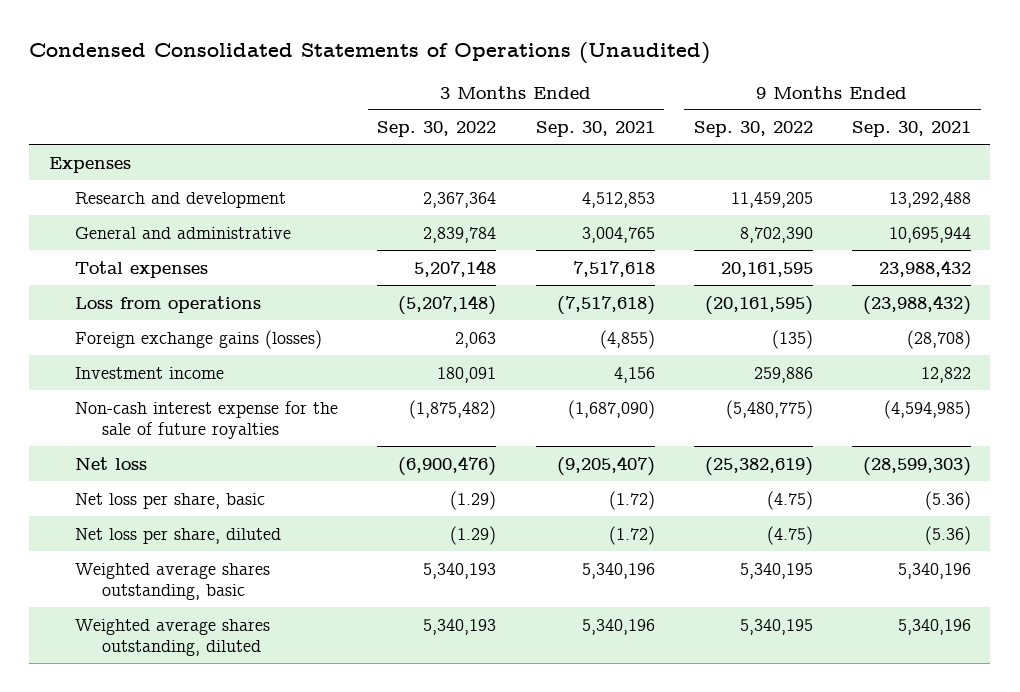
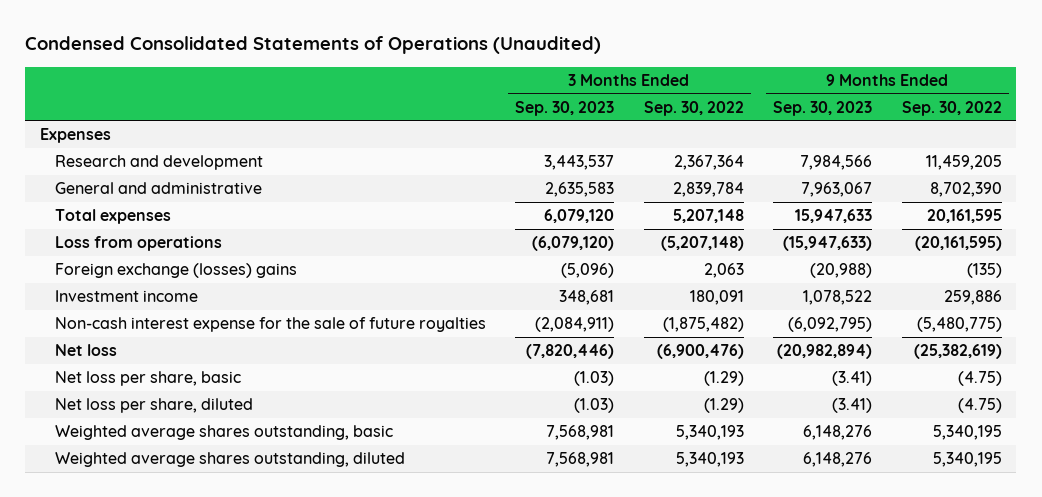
[535,121,655,138] Sep. 30, 2021 -> none
[851,121,971,138] Sep. 30, 2021 -> none
none -> [515,100,615,116] Sep. 30, 2023
none -> [773,100,873,116] Sep. 30, 2023
[75,329,323,349] Foreign exchange gains (losses) -> [54,263,297,279] Foreign exchange (losses) gains

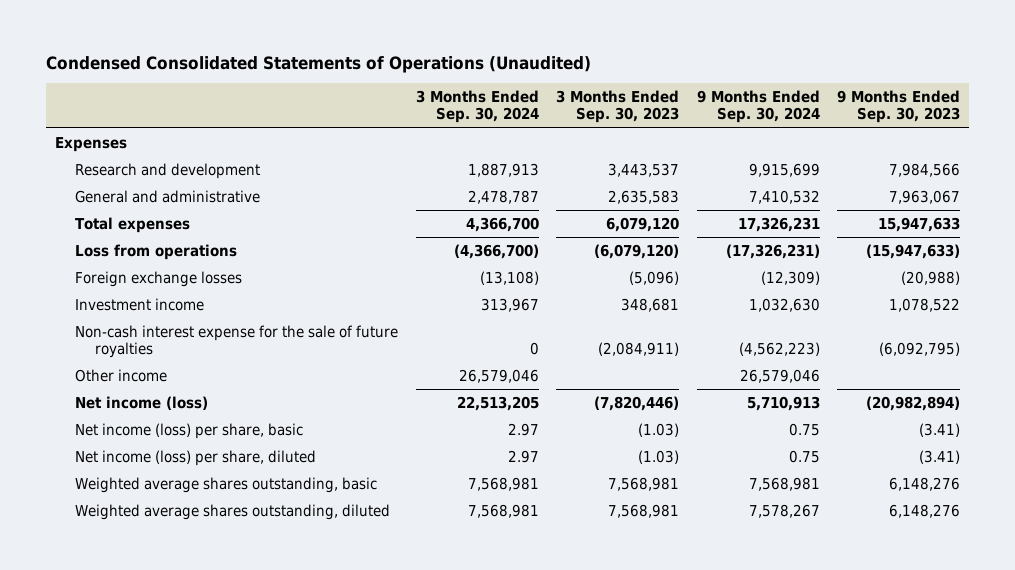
[643,100,744,116] Sep. 30, 2022 -> none
[901,100,1002,116] Sep. 30, 2022 -> none
none -> [415,90,539,124] 3 Months Ended Sep. 30, 2024
none -> [696,90,820,124] 9 Months Ended Sep. 30, 2024
[54,263,297,279] Foreign exchange (losses) gains -> [75,270,243,287] Foreign exchange losses
none -> [75,368,168,382] Other income
[54,344,117,357] Net loss -> [75,395,209,410] Net income (loss)
[54,371,241,387] Net loss per share, basic -> [75,422,304,439] Net income (loss) per share, basic
[54,398,253,414] Net loss per share, diluted -> [75,449,317,466] Net income (loss) per share, diluted

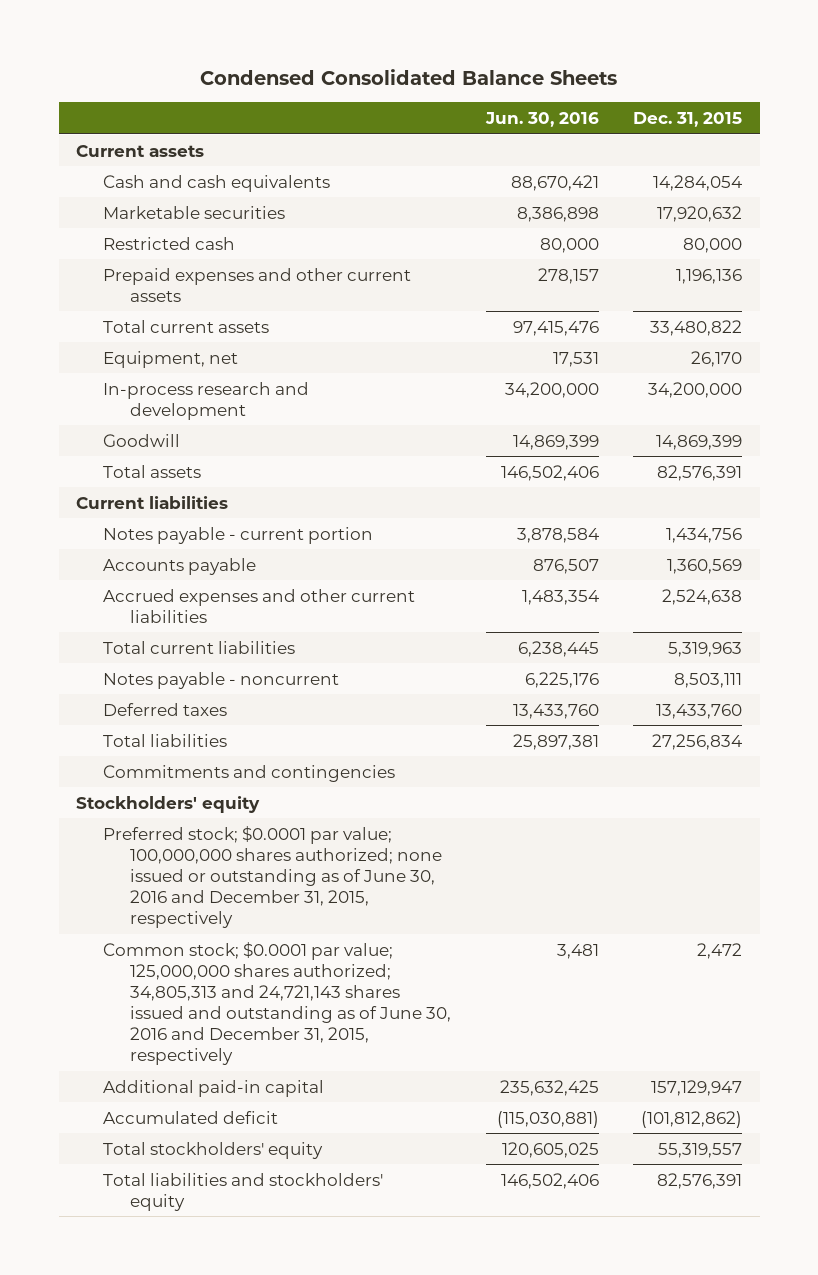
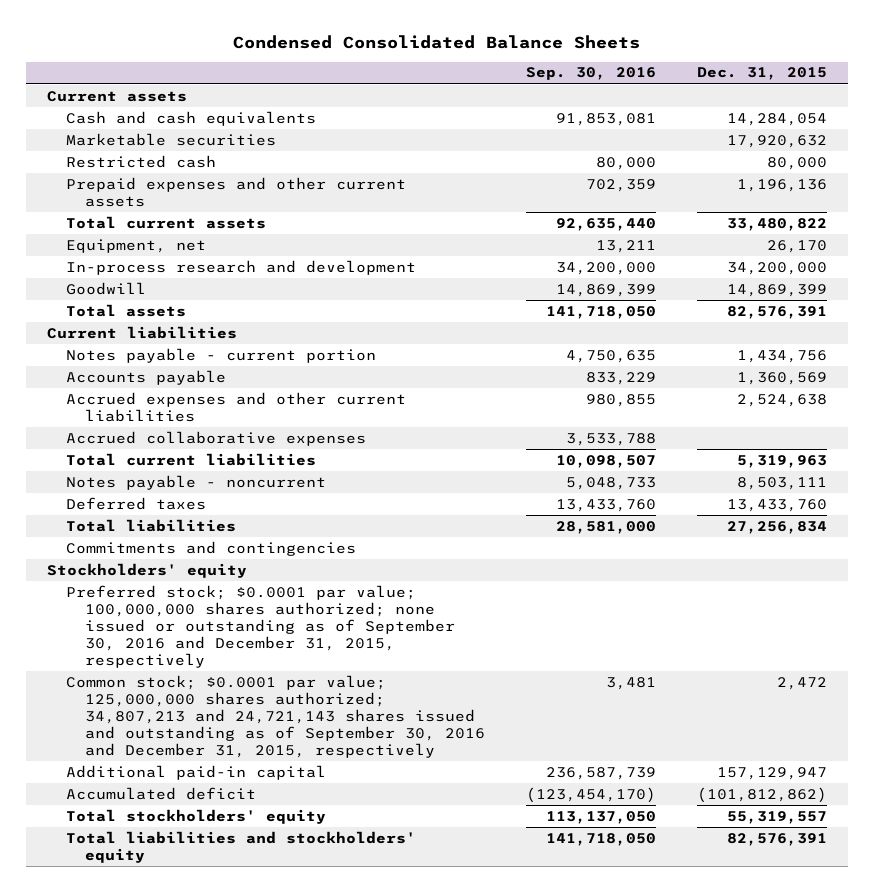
[484,112,599,128] Jun. 30, 2016 -> none
none -> [525,67,656,81] Sep. 30, 2016
none -> [65,430,366,446] Accrued collaborative expenses
[103,825,442,929] Preferred stock; $0.0001 par value; 100,000,000 shares authorized; none issued or outstanding as of June 30, 2016 and December 31, 2015, respectively -> [65,584,455,668] Preferred stock; $0.0001 par value; 100,000,000 shares authorized; none issued or outstanding as of September 30, 2016 and December 31, 2015, respectively
[103,941,451,1066] Common stock; $0.0001 par value; 125,000,000 shares authorized; 34,805,313 and 24,721,143 shares issued and outstanding as of June 30, 2016 and December 31, 2015, respectively -> [65,674,485,758] Common stock; $0.0001 par value; 125,000,000 shares authorized; 34,807,213 and 24,721,143 shares issued and outstanding as of September 30, 2016 and December 31, 2015, respectively

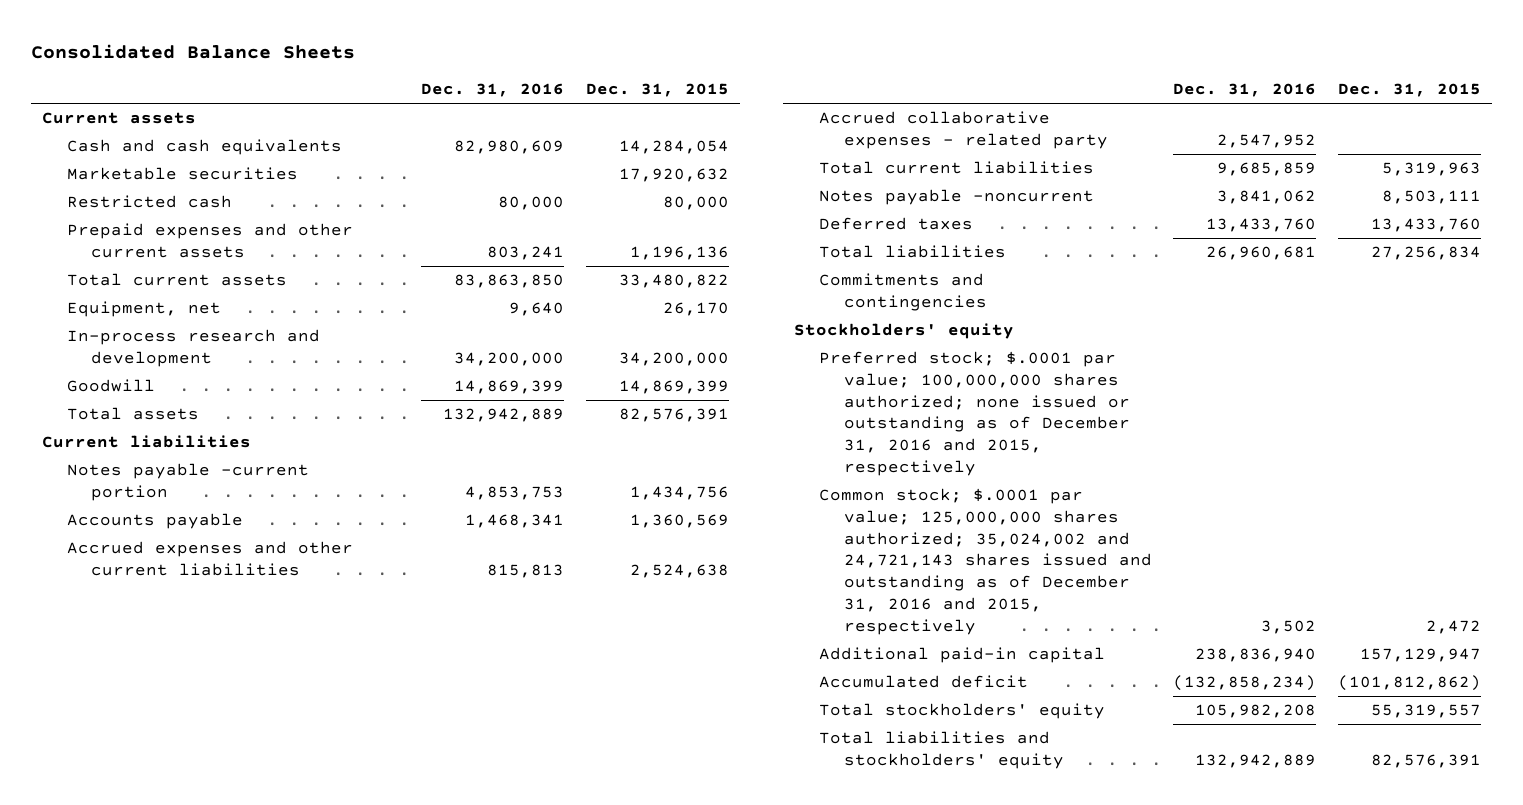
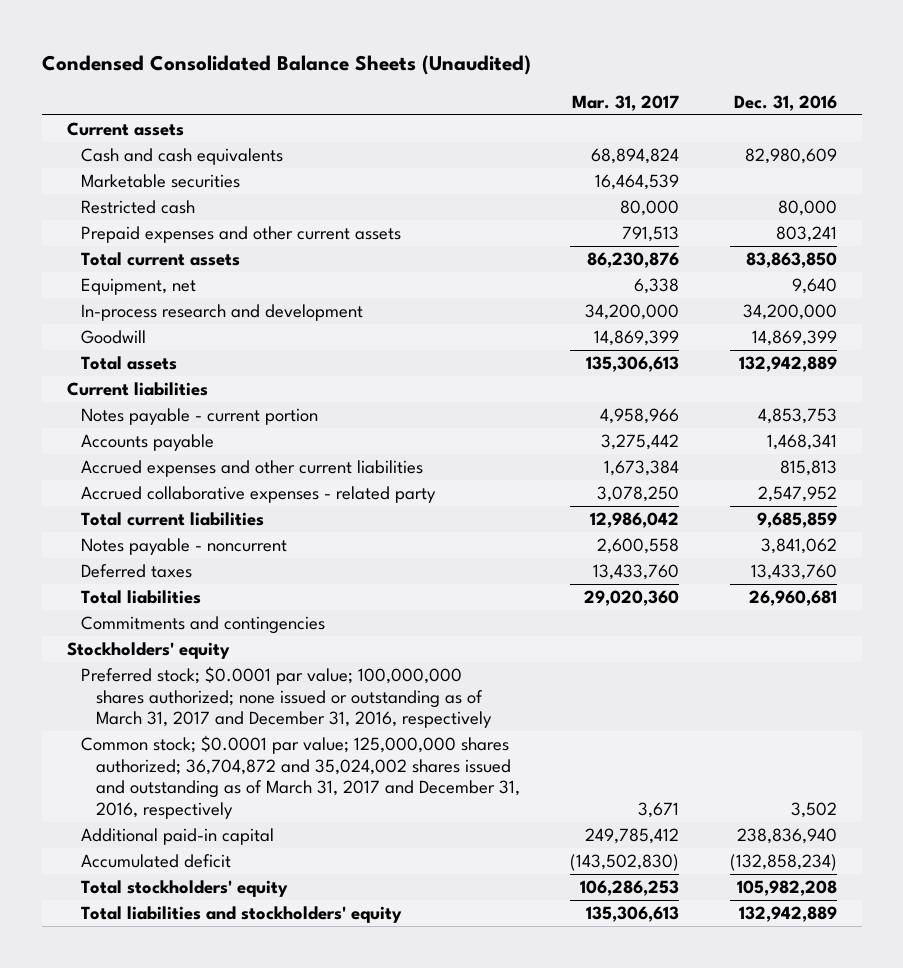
[30,43,355,59] Consolidated Balance Sheets -> [41,55,531,76] Condensed Consolidated Balance Sheets (Unaudited)
[585,83,729,98] Dec. 31, 2015 -> none
none -> [572,94,680,111] Mar. 31, 2017
[66,463,309,502] Notes payable -current portion -> [81,408,319,426] Notes payable - current portion
[818,189,1094,206] Notes payable -noncurrent -> [81,538,288,556] Notes payable - noncurrent
[818,351,1130,476] Preferred stock; $.0001 par value; 100,000,000 shares authorized; none issued or outstanding as of December 31, 2016 and 2015, respectively -> [81,666,493,729] Preferred stock; $0.0001 par value; 100,000,000 shares authorized; none issued or outstanding as of March 31, 2017 and December 31, 2016, respectively
[818,488,1152,635] Common stock; $.0001 par value; 125,000,000 shares authorized; 35,024,002 and 24,721,143 shares issued and outstanding as of December 31, 2016 and 2015, respectively -> [81,735,521,819] Common stock; $0.0001 par value; 125,000,000 shares authorized; 36,704,872 and 35,024,002 shares issued and outstanding as of March 31, 2017 and December 31, 2016, respectively

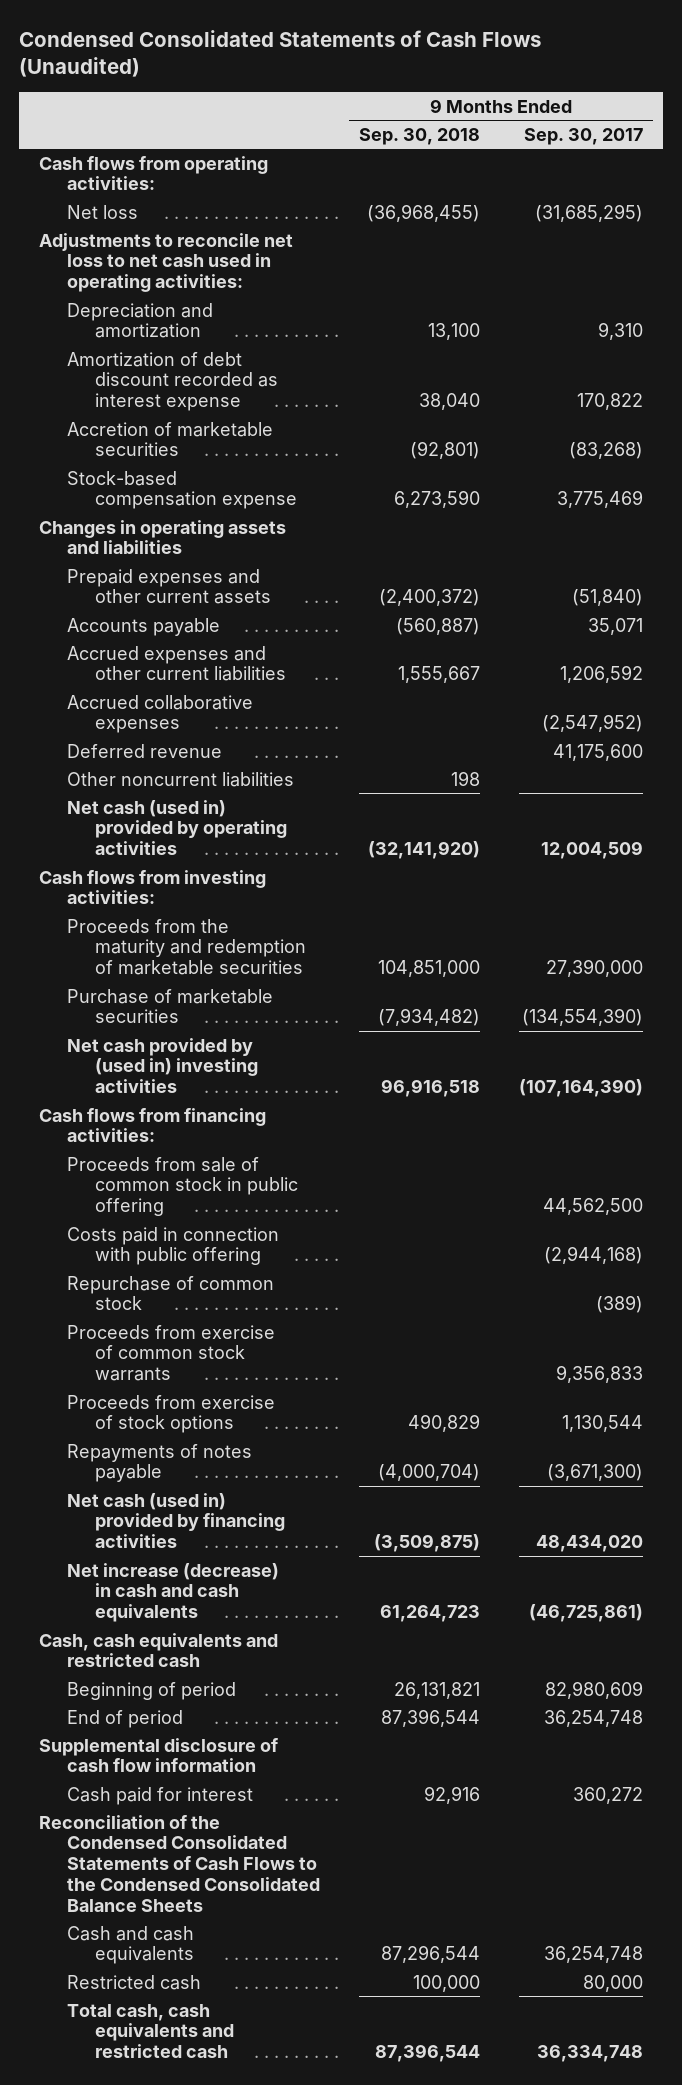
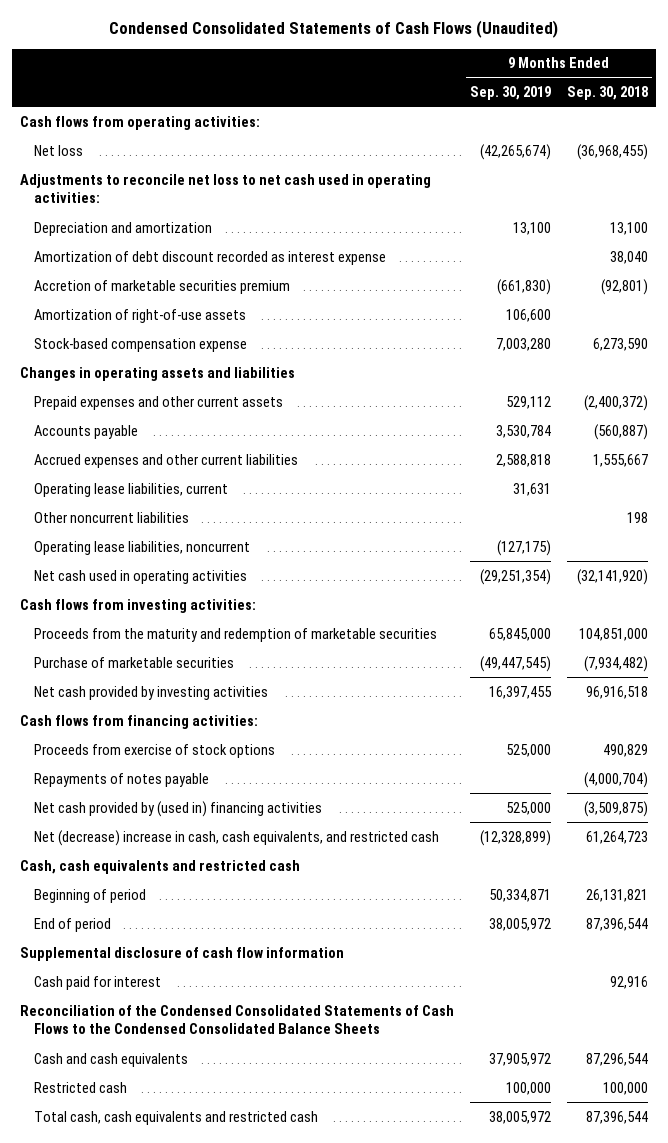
[524,127,644,145] Sep. 30, 2017 -> none
none -> [470,86,552,101] Sep. 30, 2019
[66,421,273,457] Accretion of marketable securities -> [34,279,291,294] Accretion of marketable securities premium
none -> [34,308,247,323] Amortization of right-of-use assets
[66,694,253,734] Accrued collaborative expenses -> none
[66,743,222,758] Deferred revenue -> none
none -> [34,482,229,497] Operating lease liabilities, current
none -> [34,540,251,555] Operating lease liabilities, noncurrent
[66,799,287,856] Net cash (used in) provided by operating activities -> [34,569,248,584] Net cash used in operating activities
[66,1037,258,1094] Net cash provided by (used in) investing activities -> [34,685,269,700] Net cash provided by investing activities
[66,1156,298,1217] Proceeds from sale of common stock in public offering -> none
[66,1226,279,1266] Costs paid in connection with public offering -> none
[66,1275,274,1311] Repurchase of common stock -> none
[66,1324,275,1382] Proceeds from exercise of common stock warrants -> none
[66,1492,285,1549] Net cash (used in) provided by financing activities -> [34,800,323,817] Net cash provided by (used in) financing activities
[66,1562,279,1623] Net increase (decrease) in cash and cash equivalents -> [34,829,440,846] Net (decrease) increase in cash, cash equivalents, and restricted cash

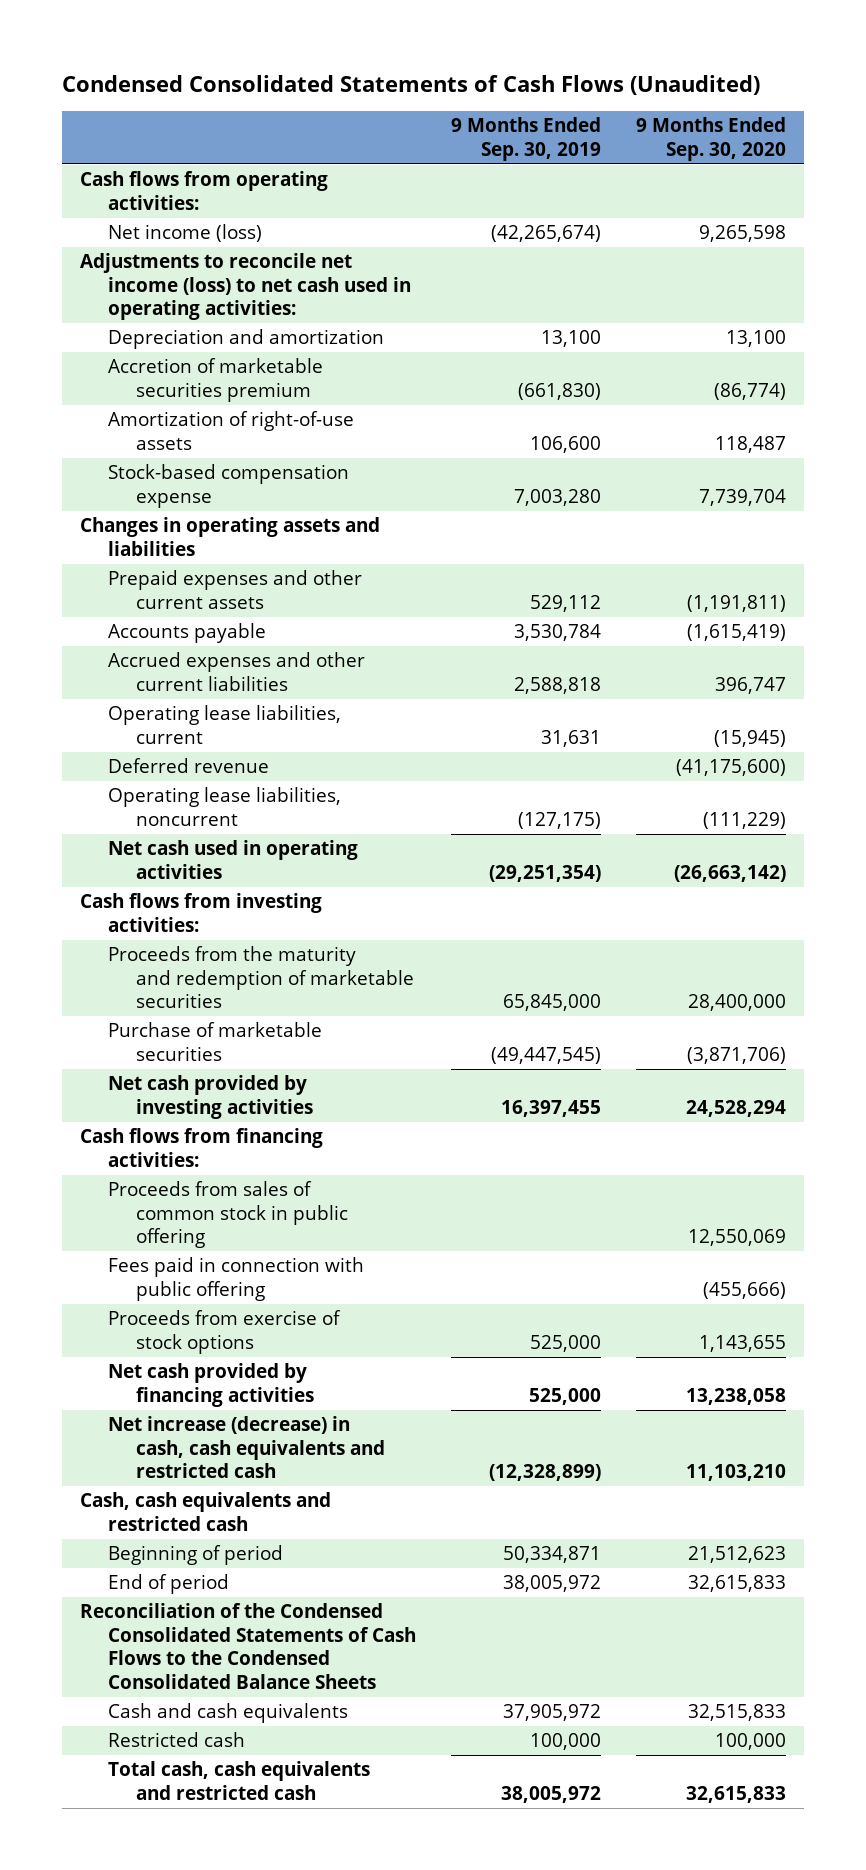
[567,86,649,101] Sep. 30, 2018 -> none
none -> [636,117,787,161] 9 Months Ended Sep. 30, 2020
[34,144,84,156] Net loss -> [107,224,262,243] Net income (loss)
[19,173,431,204] Adjustments to reconcile net loss to net cash used in operating activities: -> [79,253,411,321] Adjustments to reconcile net income (loss) to net cash used in operating activities:
[34,250,387,265] Amortization of debt discount recorded as interest expense -> none
[34,511,190,523] Other noncurrent liabilities -> none
none -> [107,758,269,774] Deferred revenue
none -> [107,1181,349,1249] Proceeds from sales of common stock in public offering
none -> [107,1257,364,1301] Fees paid in connection with public offering
[34,772,210,787] Repayments of notes payable -> none
[34,800,323,817] Net cash provided by (used in) financing activities -> [107,1363,315,1407] Net cash provided by financing activities
[34,829,440,846] Net (decrease) increase in cash, cash equivalents, and restricted cash -> [107,1416,386,1479] Net increase (decrease) in cash, cash equivalents and restricted cash
[19,946,344,961] Supplemental disclosure of cash flow information -> none
[34,975,162,990] Cash paid for interest -> none

